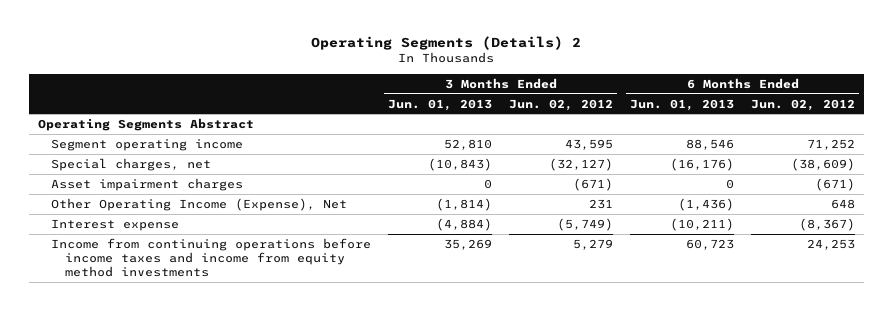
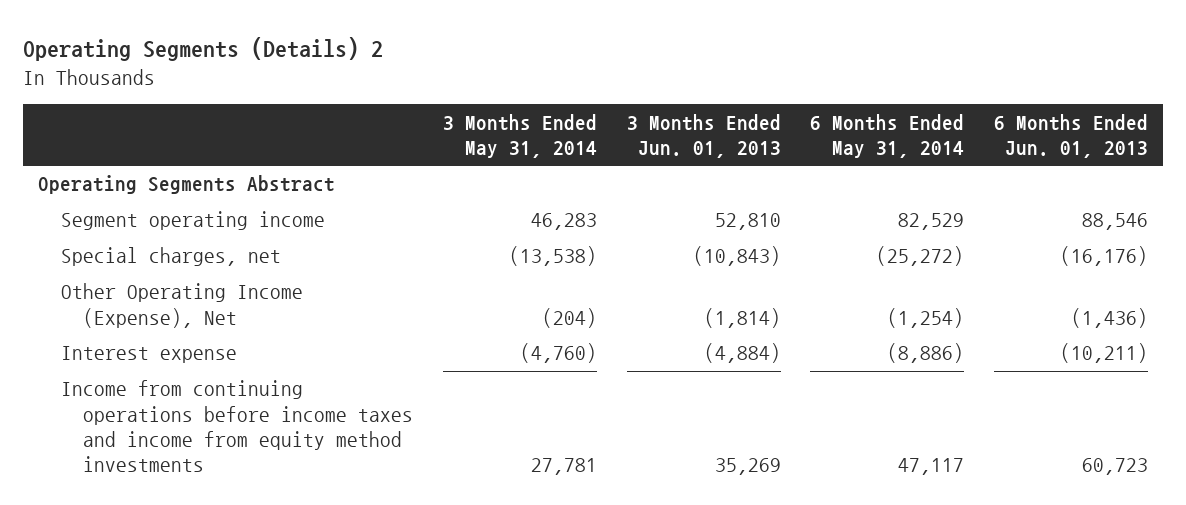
[509,98,614,111] Jun. 02, 2012 -> none
[751,98,856,111] Jun. 02, 2012 -> none
none -> [443,113,598,158] 3 Months Ended May 31, 2014
none -> [810,113,965,158] 6 Months Ended May 31, 2014
[51,177,244,191] Asset impairment charges -> none

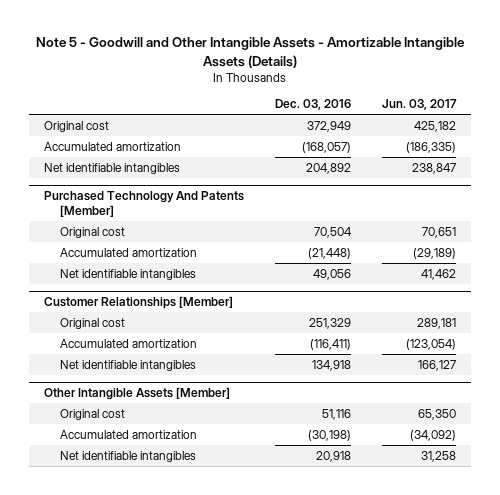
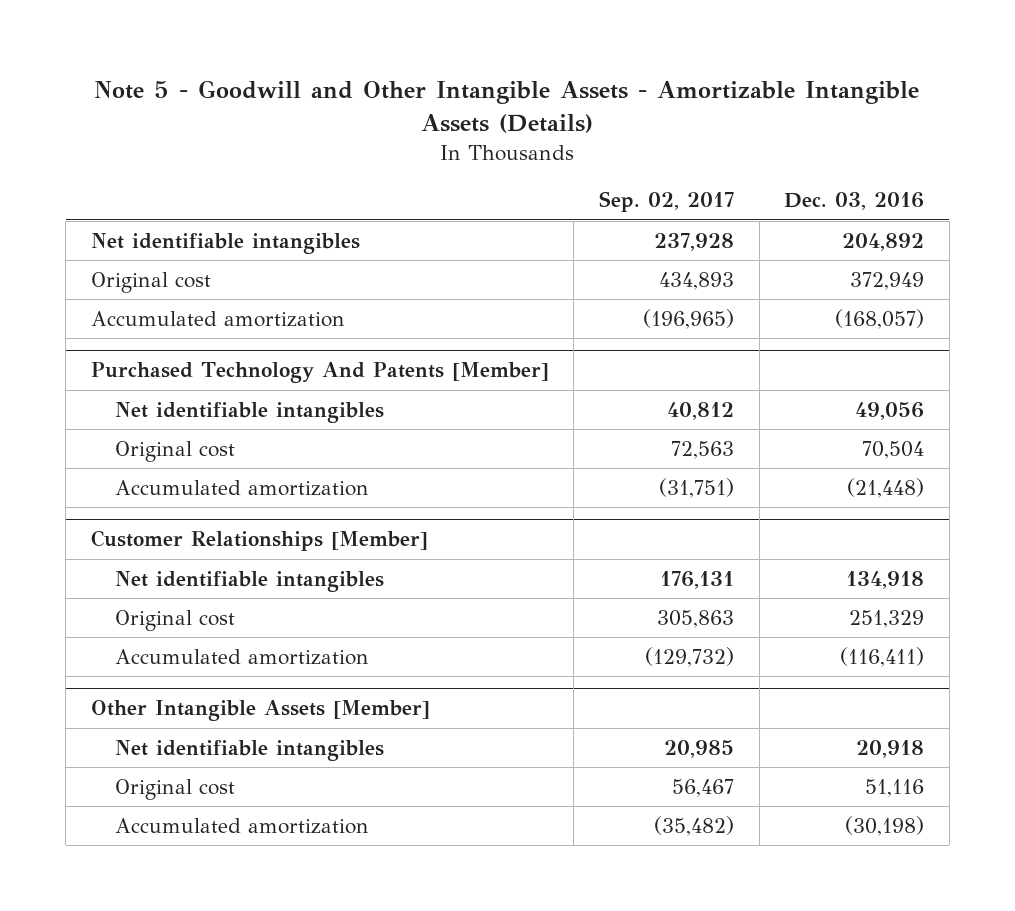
[381,99,457,111] Jun. 03, 2017 -> none
none -> [598,191,734,213] Sep. 02, 2017
[44,162,181,174] Net identifiable intangibles -> [90,232,360,254] Net identifiable intangibles
[60,268,197,280] Net identifiable intangibles -> [115,401,385,423] Net identifiable intangibles
[60,359,197,371] Net identifiable intangibles -> [115,570,385,592] Net identifiable intangibles
[60,450,197,462] Net identifiable intangibles -> [115,739,385,761] Net identifiable intangibles

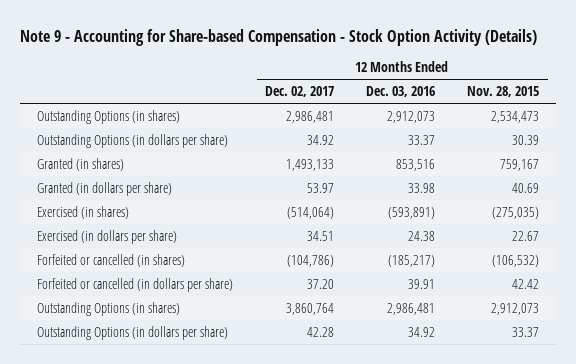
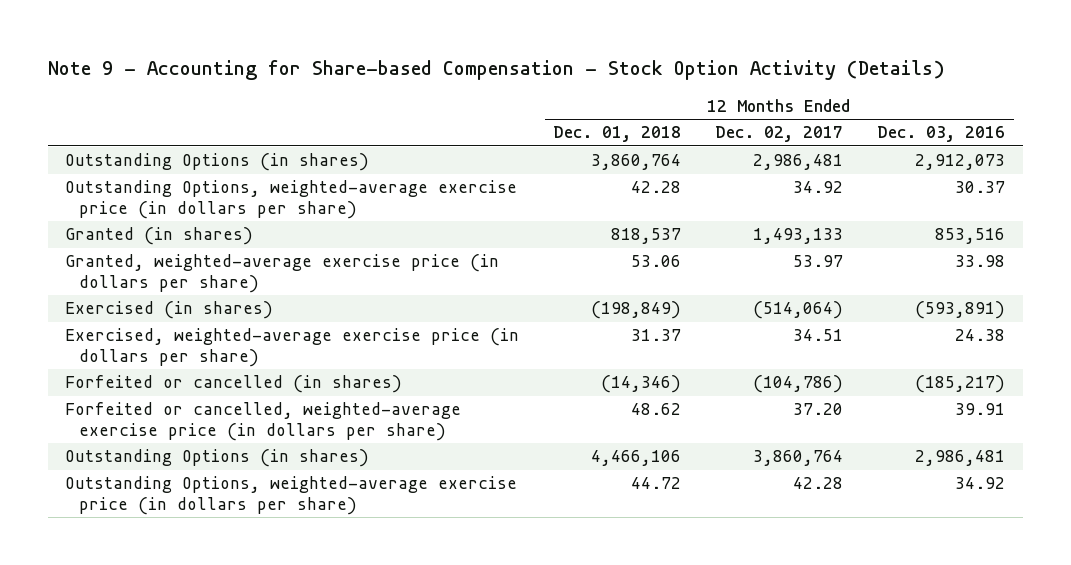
[467,85,540,97] Nov. 28, 2015 -> none
none -> [553,126,682,143] Dec. 01, 2018
[36,133,228,148] Outstanding Options (in dollars per share) -> [65,180,518,220] Outstanding Options, weighted-average exercise price (in dollars per share)
[408,134,436,145] 33.37 -> [955,181,1006,194] 30.37
[36,181,172,196] Granted (in dollars per share) -> [65,254,500,294] Granted, weighted-average exercise price (in dollars per share)
[36,229,177,244] Exercised (in dollars per share) -> [65,328,520,368] Exercised, weighted-average exercise price (in dollars per share)
[36,277,233,292] Forfeited or cancelled (in dollars per share) -> [65,402,462,442] Forfeited or cancelled, weighted-average exercise price (in dollars per share)
[36,325,228,340] Outstanding Options (in dollars per share) -> [65,476,518,516] Outstanding Options, weighted-average exercise price (in dollars per share)

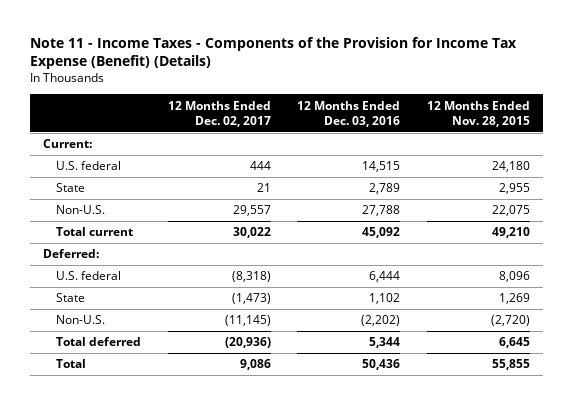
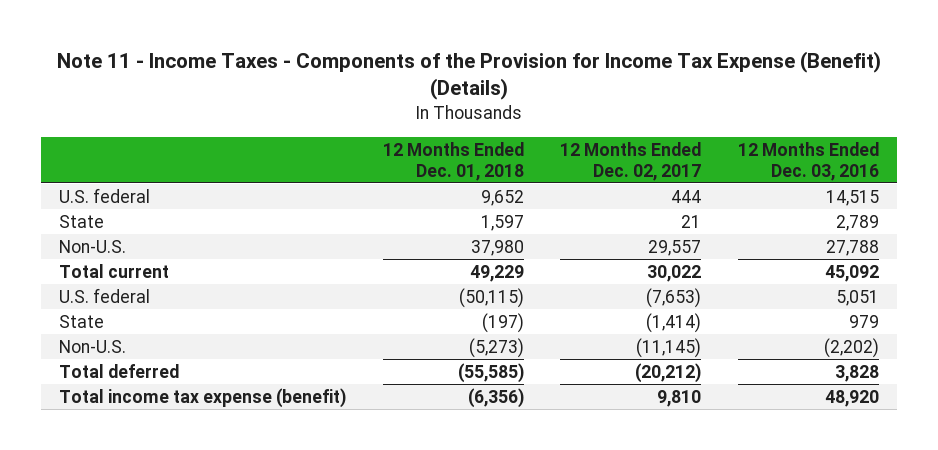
[427,100,531,127] 12 Months Ended Nov. 28, 2015 -> none
none -> [382,142,524,181] 12 Months Ended Dec. 01, 2018
[42,139,92,149] Current: -> none
[42,249,99,259] Deferred: -> none
[231,271,271,283] (8,318) -> [646,287,702,308] (7,653)
[369,271,401,283] 6,444 -> [835,289,879,306] 5,051
[231,293,271,305] (1,473) -> [646,312,702,333] (1,414)
[369,293,401,305] 1,102 -> [848,314,879,328] 979
[224,337,271,349] (20,936) -> [635,362,702,383] (20,212)
[369,337,401,349] 5,344 -> [834,364,879,382] 3,828
[55,359,86,369] Total -> [58,387,346,408] Total income tax expense (benefit)
[239,359,271,371] 9,086 -> [657,389,702,407] 9,810
[362,359,401,371] 50,436 -> [824,389,879,407] 48,920

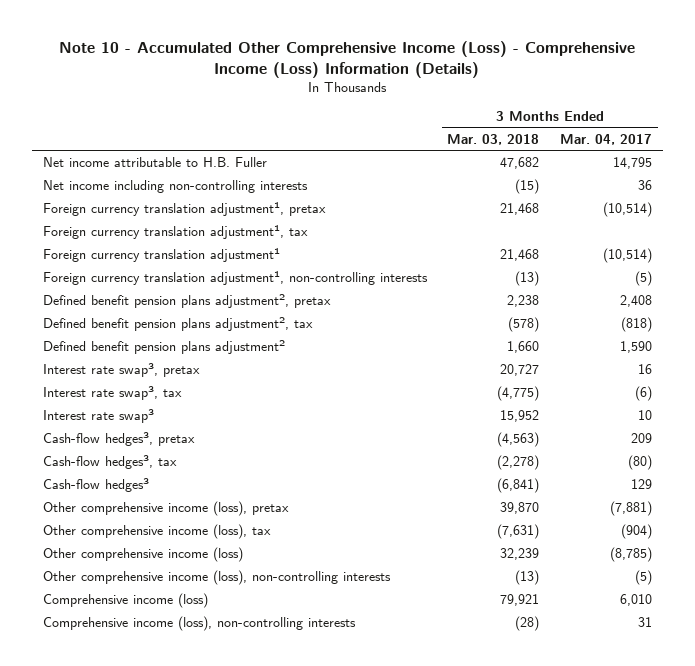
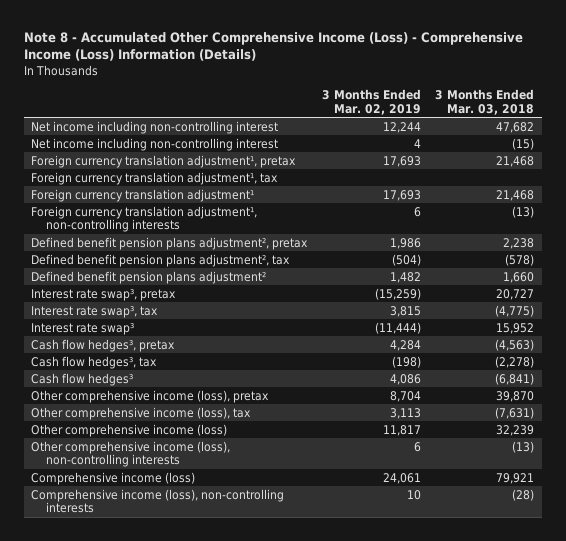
[59,40,636,78] Note 10 - Accumulated Other Comprehensive Income (Loss) - Comprehensive Income (Loss) Information (Details) -> [24,31,524,62] Note 8 - Accumulated Other Comprehensive Income (Loss) - Comprehensive Income (Loss) Information (Details)
[560,133,653,145] Mar. 04, 2017 -> none
none -> [321,89,421,115] 3 Months Ended Mar. 02, 2019
[42,156,267,167] Net income attributable to H.B. Fuller -> [31,120,279,134] Net income including non-controlling interest
[42,179,308,193] Net income including non-controlling interests -> [31,137,279,151] Net income including non-controlling interest
[42,431,195,446] Cash-flow hedges³, pretax -> [31,338,176,352] Cash flow hedges³, pretax
[42,454,177,469] Cash-flow hedges³, tax -> [31,355,158,369] Cash flow hedges³, tax
[42,477,149,492] Cash-flow hedges³ -> [31,372,134,386] Cash flow hedges³

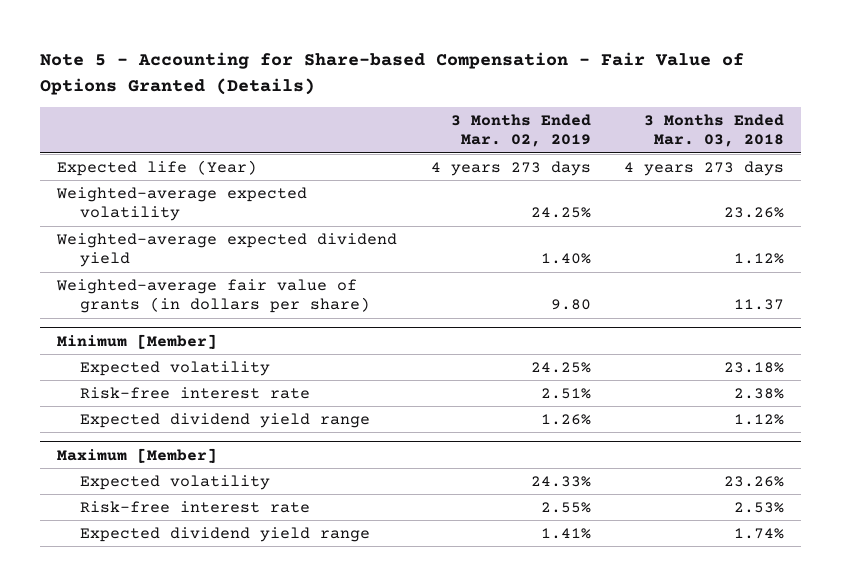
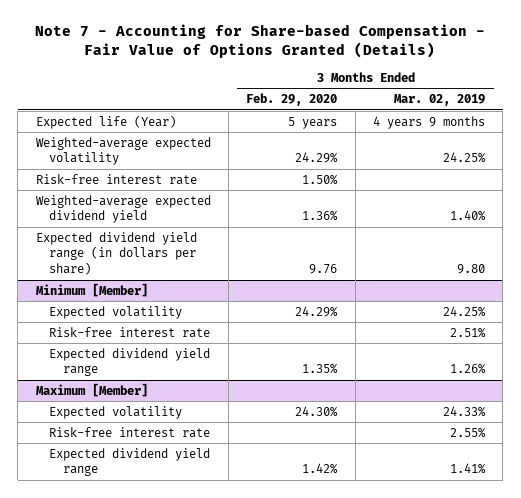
[40,52,745,95] Note 5 - Accounting for Share-based Compensation - Fair Value of Options Granted (Details) -> [35,24,486,59] Note 7 - Accounting for Share-based Compensation - Fair Value of Options Granted (Details)
[644,113,785,148] 3 Months Ended Mar. 03, 2018 -> none
none -> [246,93,338,107] Feb. 29, 2020
[430,160,591,176] 4 years 273 days -> [372,115,485,129] 4 years 9 months
none -> [35,173,197,185] Risk-free interest rate
[55,278,370,314] Weighted-average fair value of grants (in dollars per share) -> [35,231,197,276] Expected dividend yield range (in dollars per share)

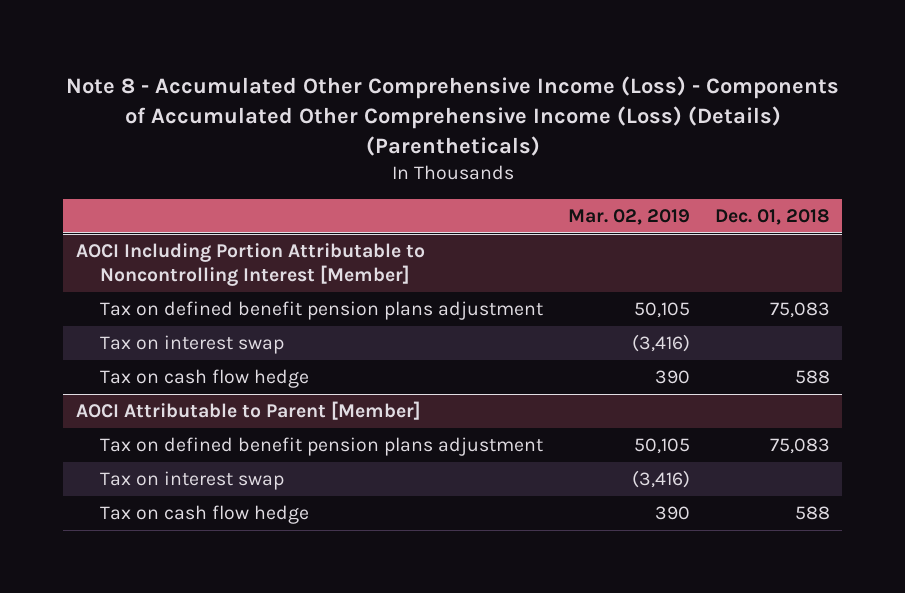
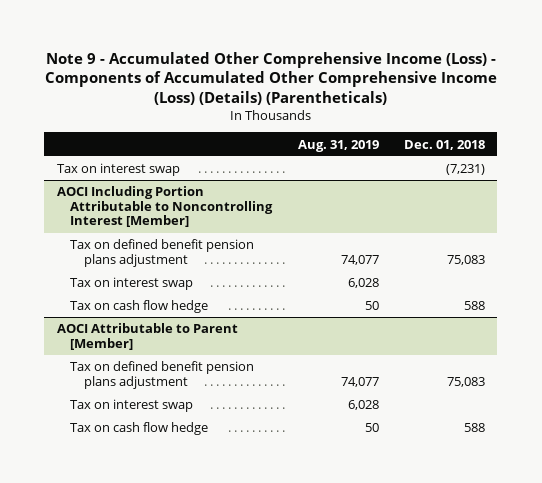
[65,76,839,157] Note 8 - Accumulated Other Comprehensive Income (Loss) - Components of Accumulated Other Comprehensive Income (Loss) (Details) (Parentheticals) -> [44,51,497,105] Note 9 - Accumulated Other Comprehensive Income (Loss) - Components of Accumulated Other Comprehensive Income (Loss) (Details) (Parentheticals)
[568,208,691,225] Mar. 02, 2019 -> none
none -> [297,139,379,152] Aug. 31, 2019
none -> [56,163,180,177] Tax on interest swap

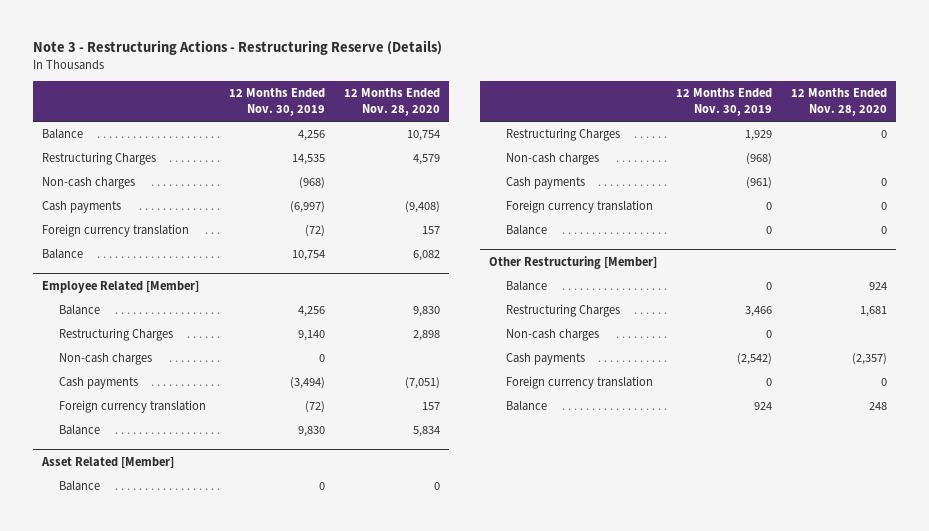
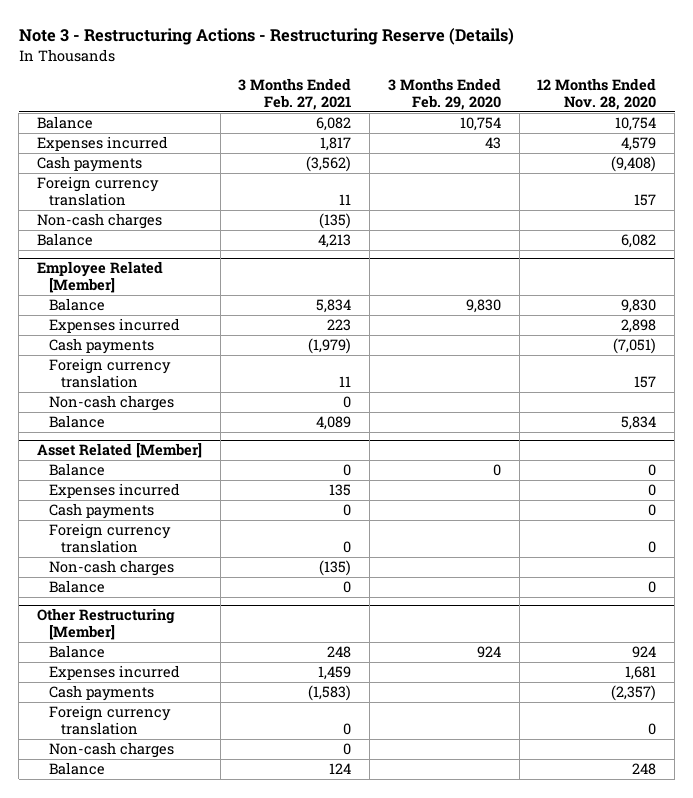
[228,88,325,117] 12 Months Ended Nov. 30, 2019 -> none
none -> [238,78,352,110] 3 Months Ended Feb. 27, 2021
none -> [387,78,501,110] 3 Months Ended Feb. 29, 2020
[42,152,157,166] Restructuring Charges -> [37,136,169,152] Expenses incurred
[42,177,136,190] Non-cash charges -> [37,213,163,230] Non-cash charges
[58,328,173,342] Restructuring Charges -> [49,318,181,334] Expenses incurred
[58,353,152,366] Non-cash charges -> [49,395,175,412] Non-cash charges
[506,128,621,142] Restructuring Charges -> [49,483,181,499] Expenses incurred
[506,153,600,166] Non-cash charges -> [49,560,175,577] Non-cash charges
[506,304,621,318] Restructuring Charges -> [49,665,181,681] Expenses incurred
[506,329,600,342] Non-cash charges -> [49,742,175,759] Non-cash charges

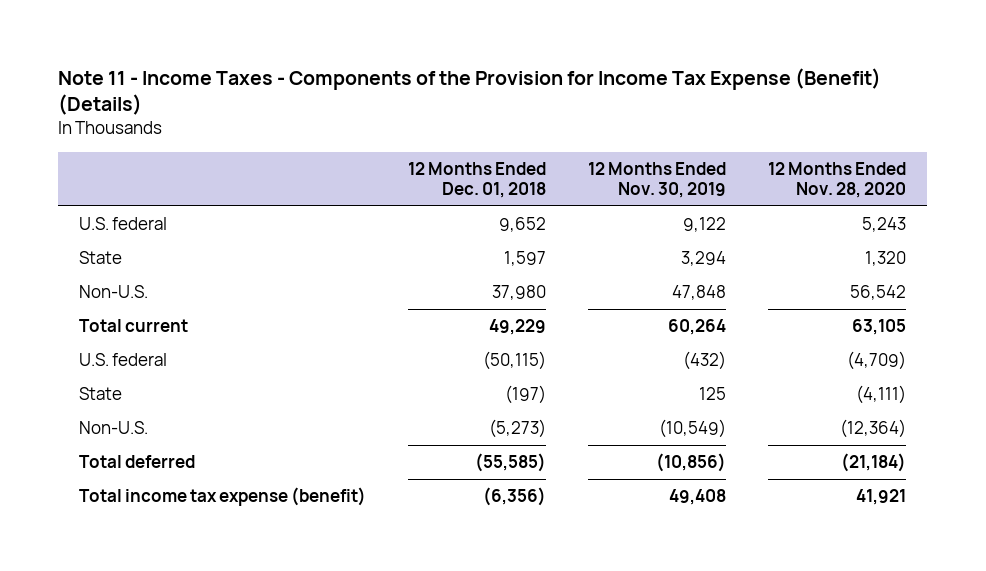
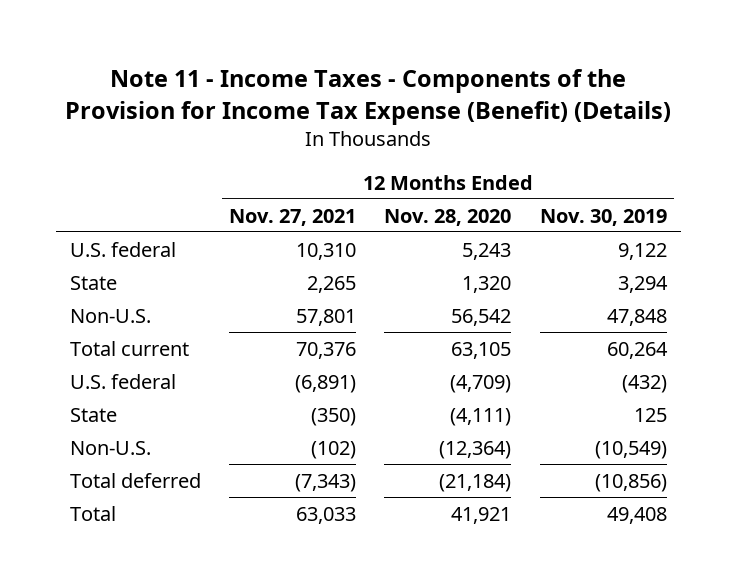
[408,161,547,199] 12 Months Ended Dec. 01, 2018 -> none
none -> [229,208,357,226] Nov. 27, 2021
[79,487,367,507] Total income tax expense (benefit) -> [69,505,116,521] Total

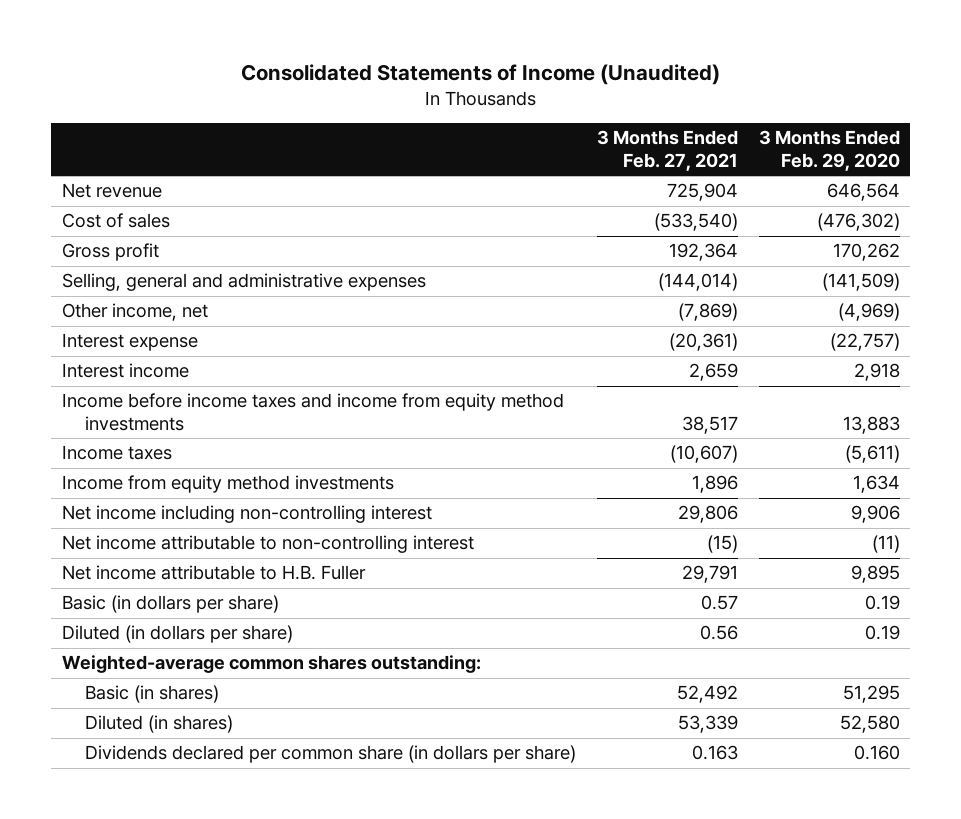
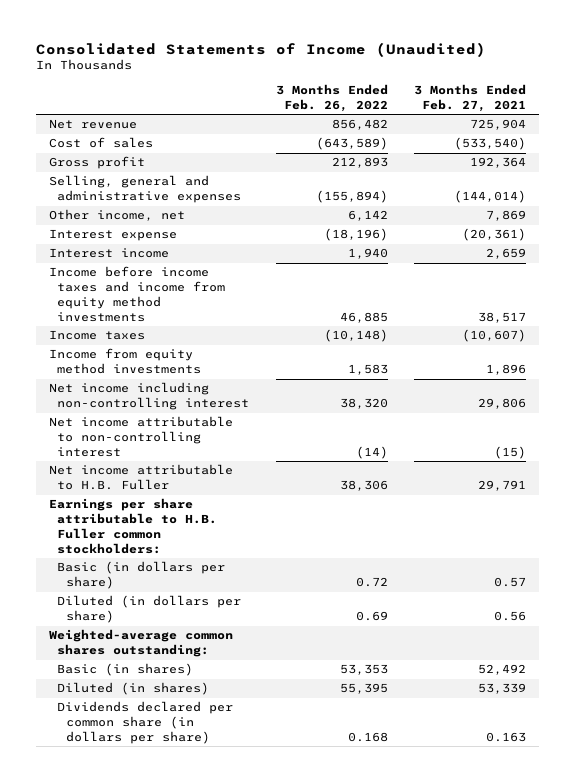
[758,130,900,171] 3 Months Ended Feb. 29, 2020 -> none
none -> [275,84,388,113] 3 Months Ended Feb. 26, 2022
[678,303,739,322] (7,869) -> [485,210,526,222] 7,869
none -> [48,498,218,554] Earnings per share attributable to H.B. Fuller common stockholders:

